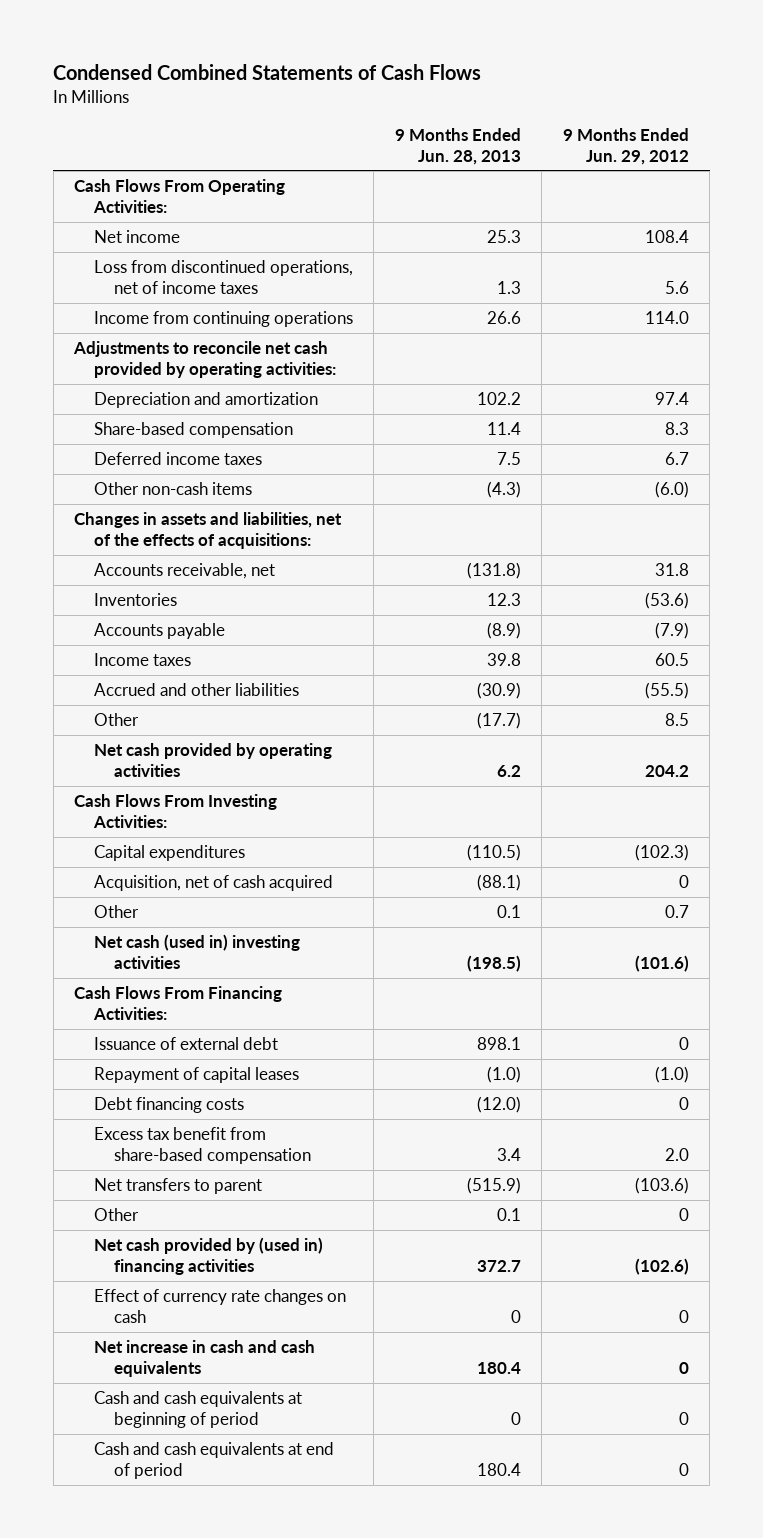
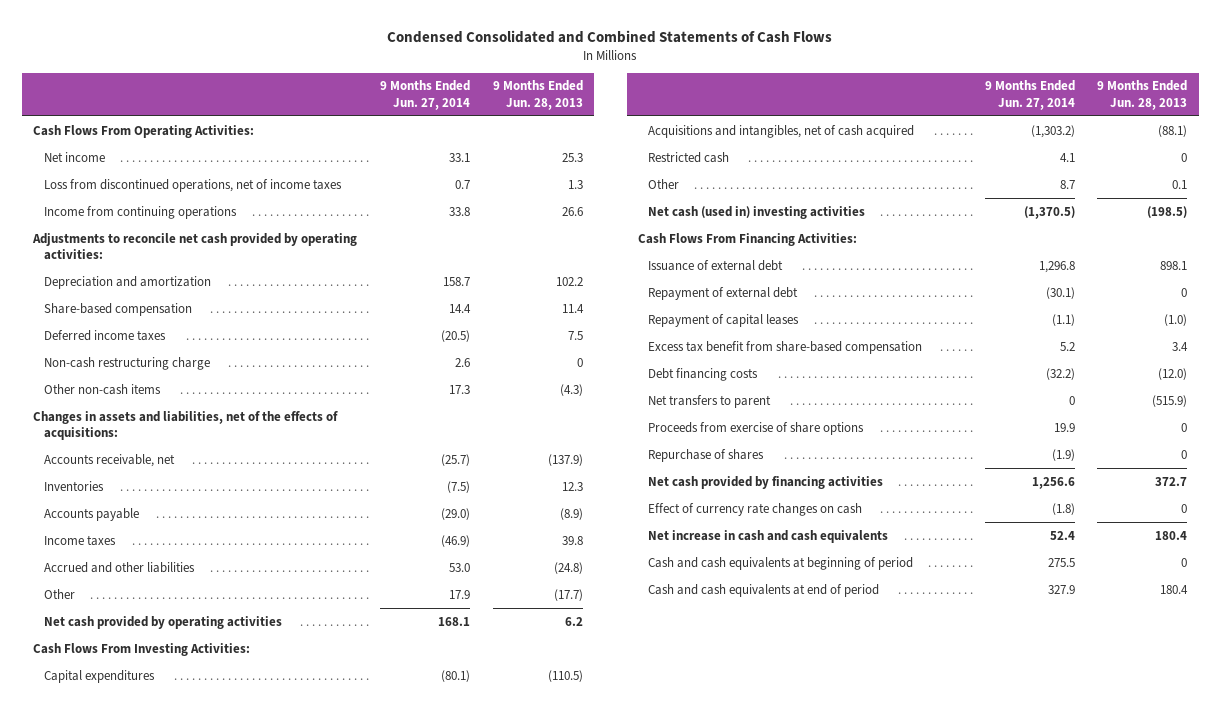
[53,63,482,80] Condensed Combined Statements of Cash Flows -> [387,30,833,44] Condensed Consolidated and Combined Statements of Cash Flows
[562,127,689,165] 9 Months Ended Jun. 29, 2012 -> none
none -> [379,80,470,110] 9 Months Ended Jun. 27, 2014
none -> [43,356,210,370] Non-cash restructuring charge
[466,561,521,579] (131.8) -> [547,453,583,466] (137.9)
[476,681,521,699] (30.9) -> [553,561,583,574] (24.8)
[93,874,333,891] Acquisition, net of cash acquired -> [648,124,915,138] Acquisitions and intangibles, net of cash acquired
none -> [648,151,730,163] Restricted cash
none -> [648,286,799,300] Repayment of external debt
[93,1096,244,1113] Debt financing costs -> [648,367,759,381] Debt financing costs
[93,1207,139,1221] Other -> none
none -> [648,421,865,435] Proceeds from exercise of share options
none -> [648,448,765,462] Repurchase of shares
[93,1236,323,1275] Net cash provided by (used in) financing activities -> [648,475,884,489] Net cash provided by financing activities

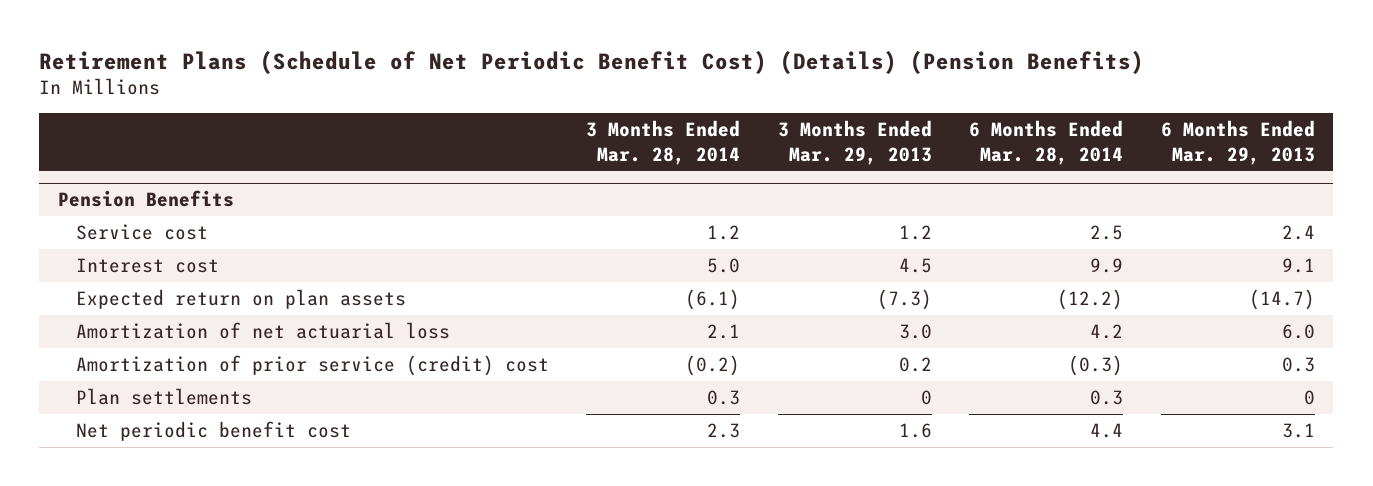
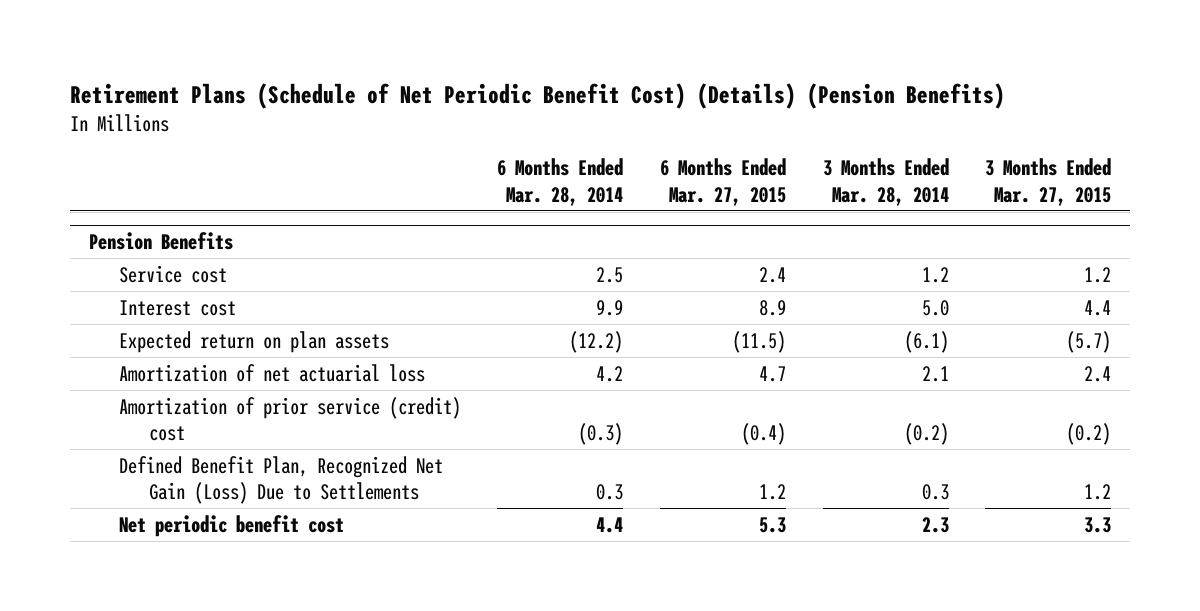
[777,120,932,165] 3 Months Ended Mar. 29, 2013 -> none
[1160,120,1315,165] 6 Months Ended Mar. 29, 2013 -> none
none -> [659,158,786,206] 6 Months Ended Mar. 27, 2015
none -> [985,158,1112,206] 3 Months Ended Mar. 27, 2015
[76,387,253,405] Plan settlements -> [118,455,443,504] Defined Benefit Plan, Recognized Net Gain (Loss) Due to Settlements

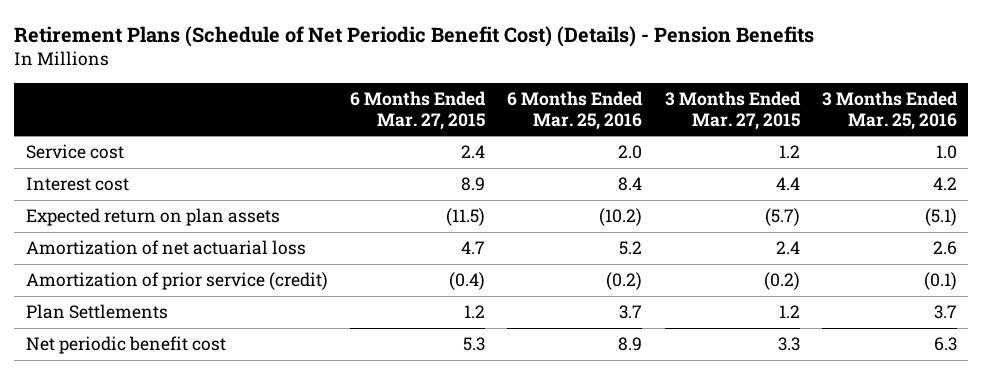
[70,82,1006,109] Retirement Plans (Schedule of Net Periodic Benefit Cost) (Details) (Pension Benefits) -> [14,25,815,47] Retirement Plans (Schedule of Net Periodic Benefit Cost) (Details) - Pension Benefits
[497,158,624,206] 6 Months Ended Mar. 28, 2014 -> none
[822,158,949,206] 3 Months Ended Mar. 28, 2014 -> none
none -> [507,90,644,130] 6 Months Ended Mar. 25, 2016
none -> [821,90,958,130] 3 Months Ended Mar. 25, 2016
[88,231,233,250] Pension Benefits -> none
[118,396,461,441] Amortization of prior service (credit) cost -> [25,272,328,291] Amortization of prior service (credit)
[118,455,443,504] Defined Benefit Plan, Recognized Net Gain (Loss) Due to Settlements -> [25,304,168,320] Plan Settlements

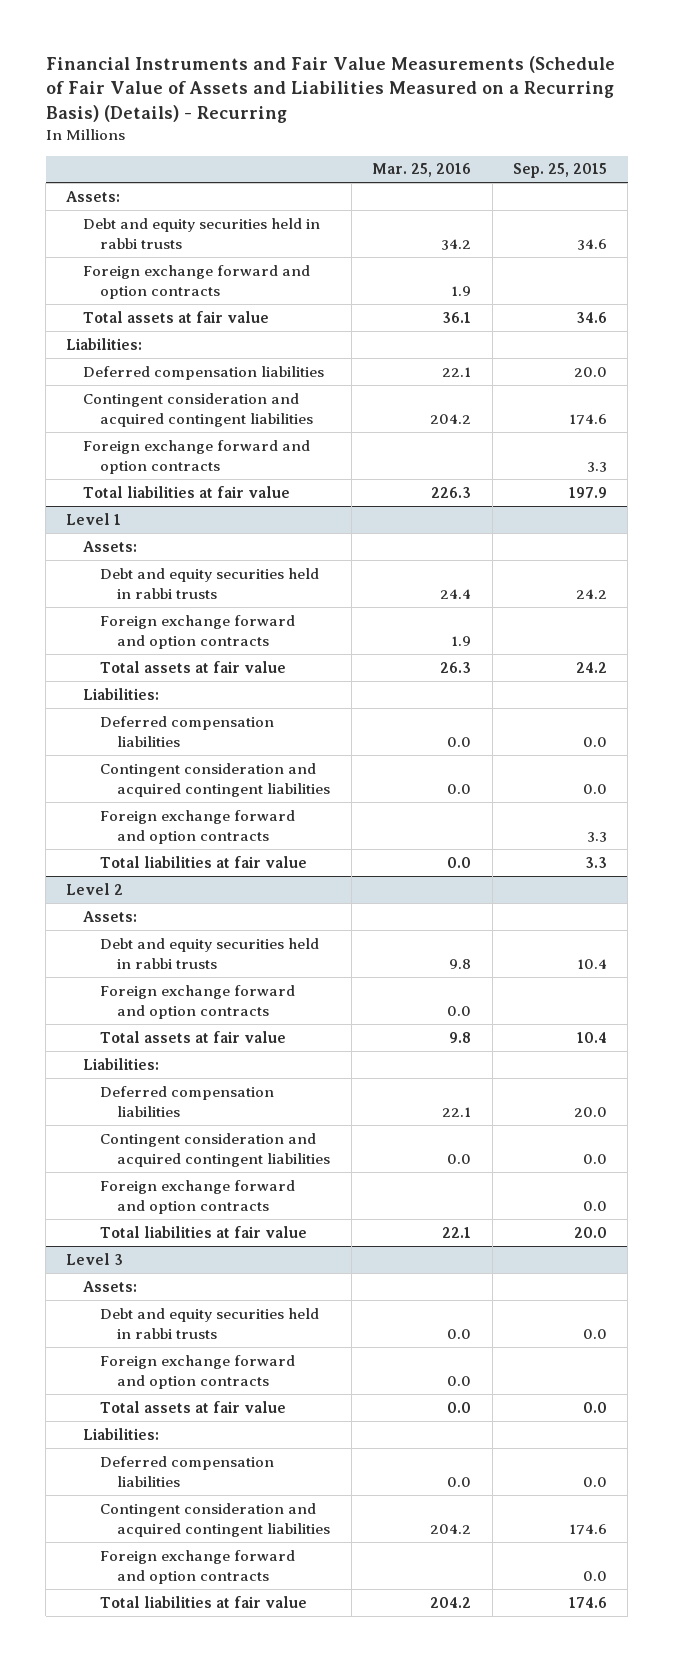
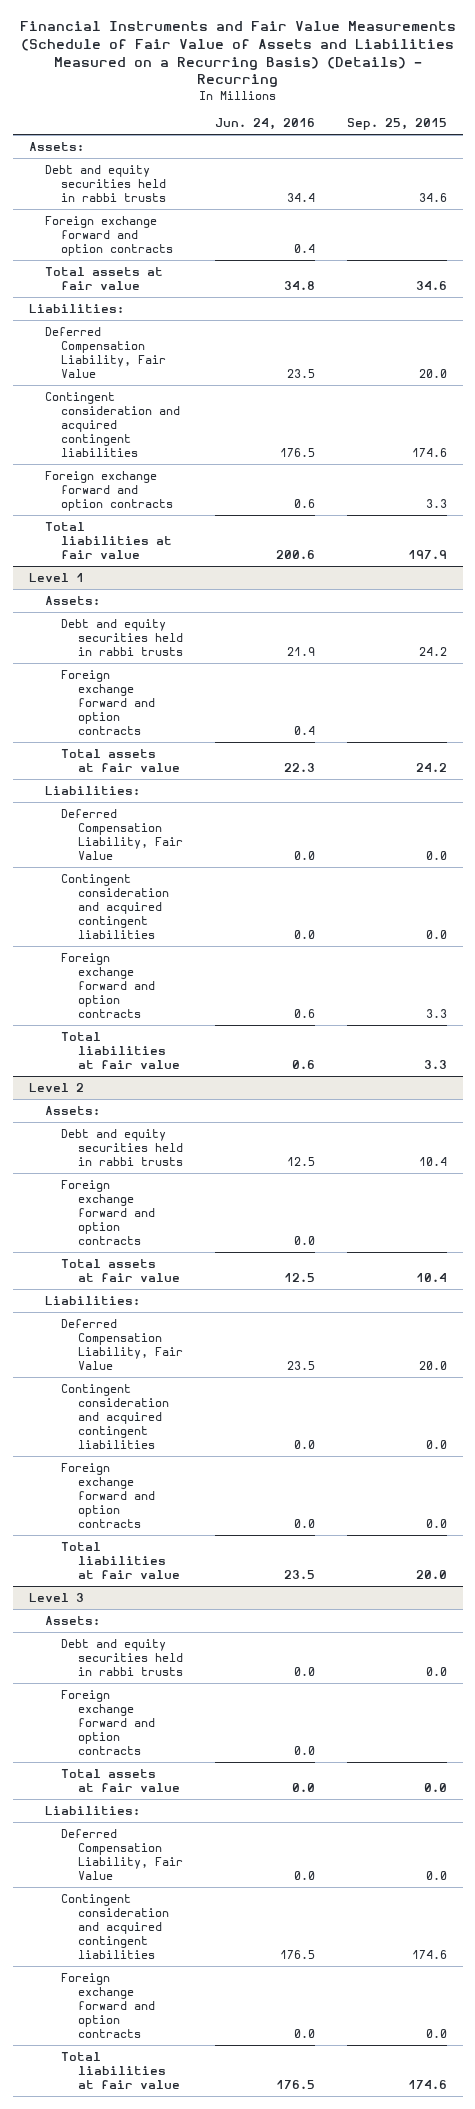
[372,163,472,178] Mar. 25, 2016 -> none
none -> [214,118,315,131] Jun. 24, 2016
[83,365,325,380] Deferred compensation liabilities -> none
none -> [45,326,167,378] Deferred Compensation Liability, Fair Value
[100,715,275,747] Deferred compensation liabilities -> none
none -> [61,808,183,860] Deferred Compensation Liability, Fair Value
[100,1085,275,1117] Deferred compensation liabilities -> none
none -> [61,1318,183,1370] Deferred Compensation Liability, Fair Value
[100,1455,275,1487] Deferred compensation liabilities -> none
none -> [61,1828,183,1880] Deferred Compensation Liability, Fair Value

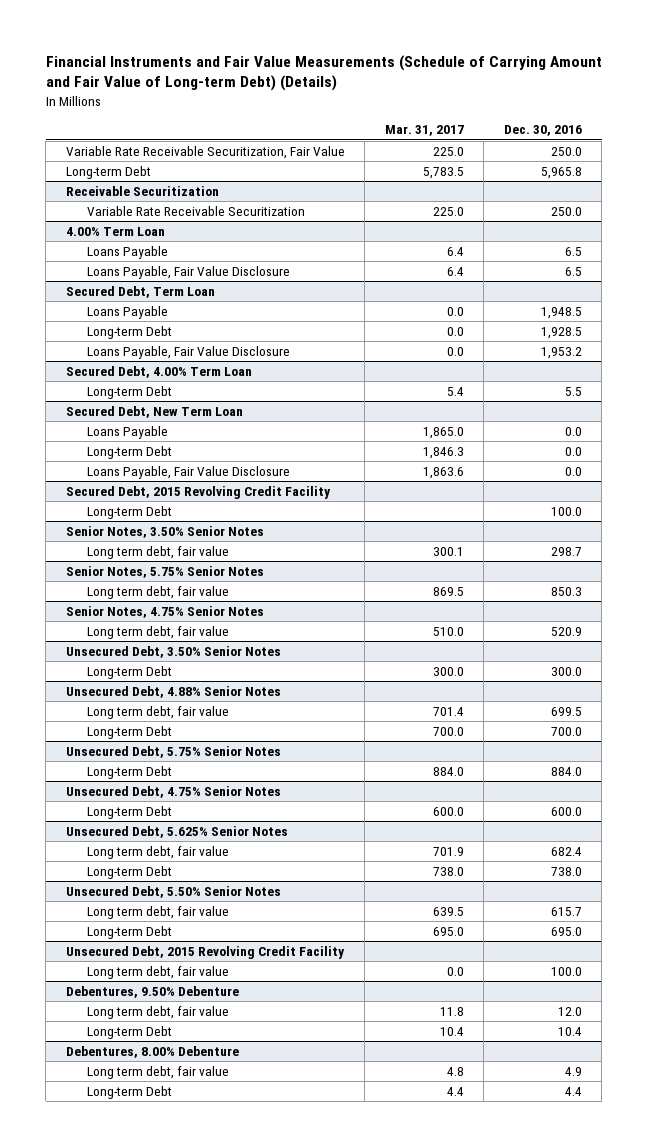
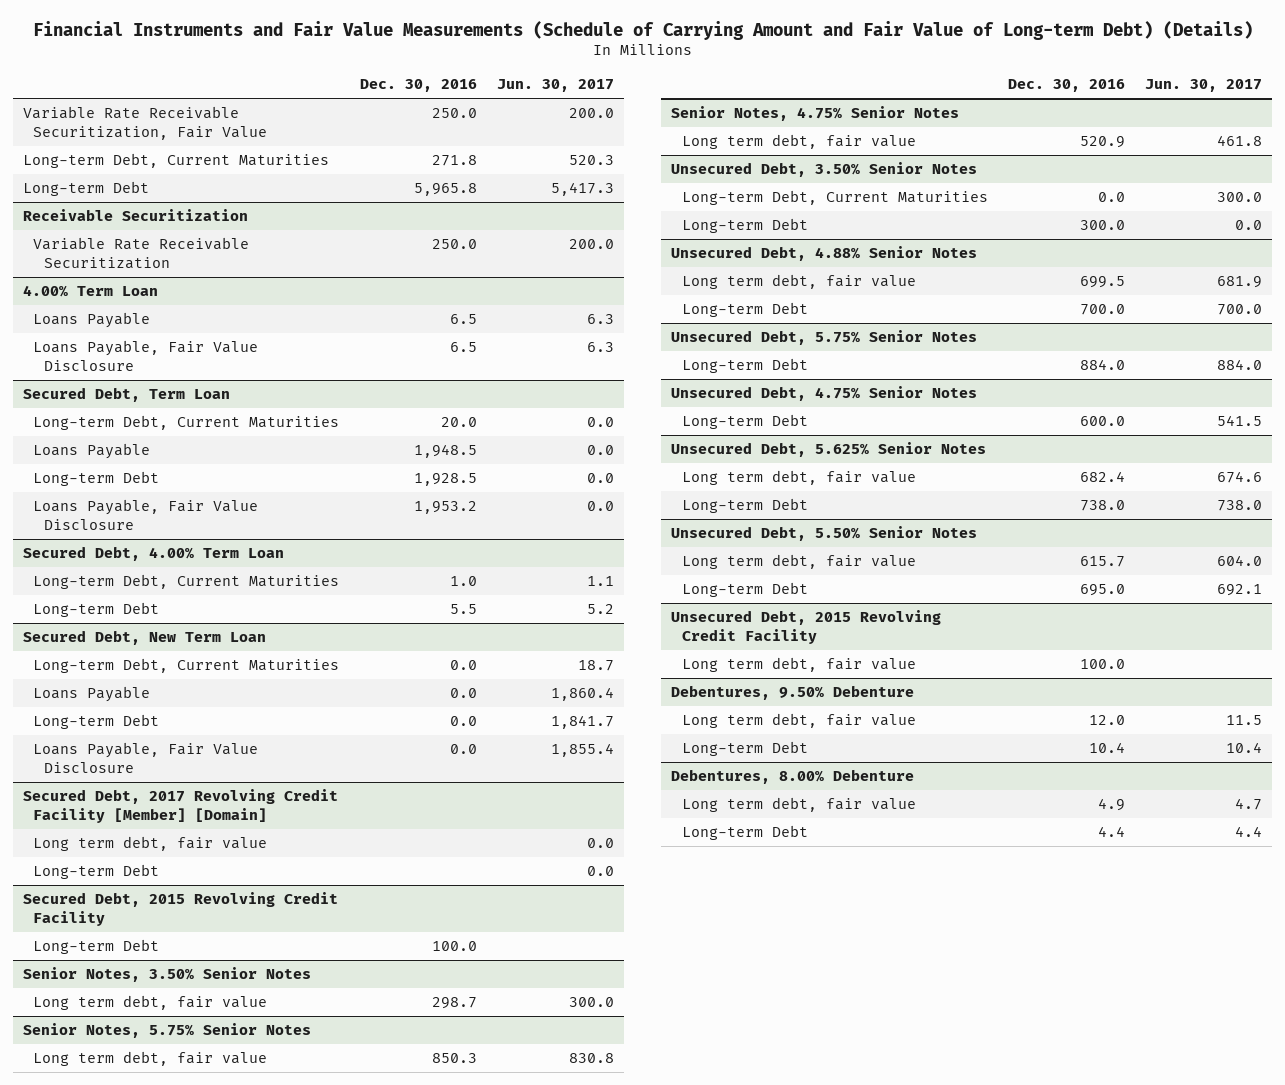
[384,125,464,137] Mar. 31, 2017 -> none
none -> [497,79,615,93] Jun. 30, 2017
none -> [23,153,330,169] Long-term Debt, Current Maturities
none -> [33,415,340,431] Long-term Debt, Current Maturities
none -> [33,574,340,590] Long-term Debt, Current Maturities
none -> [33,658,340,674] Long-term Debt, Current Maturities
none -> [23,789,339,824] Secured Debt, 2017 Revolving Credit Facility [Member] [Domain]
none -> [33,836,268,852] Long term debt, fair value
none -> [33,864,160,880] Long-term Debt
none -> [681,190,988,206] Long-term Debt, Current Maturities

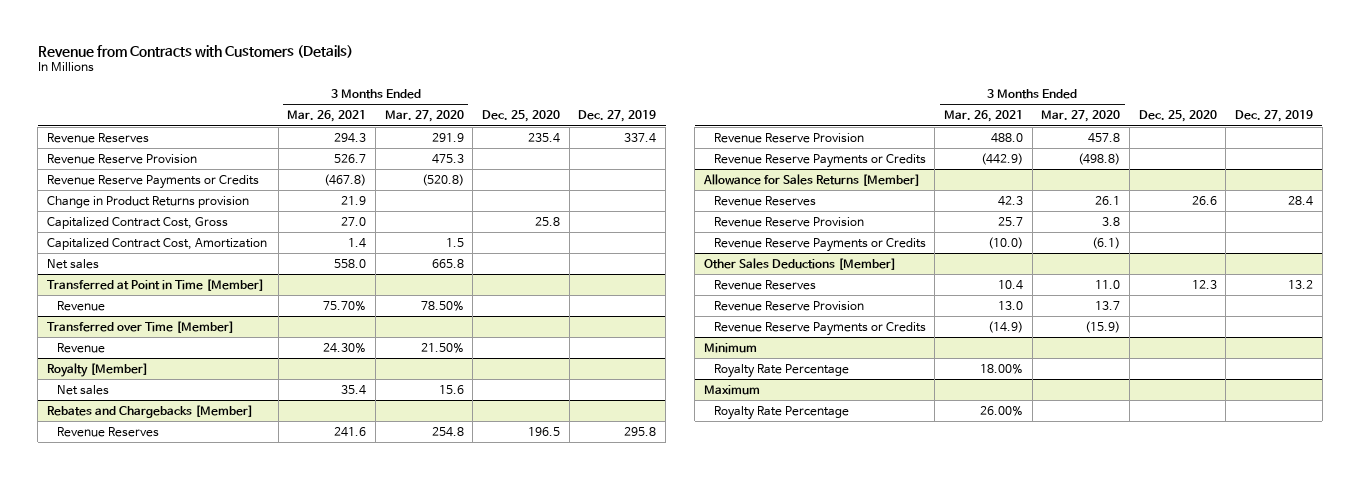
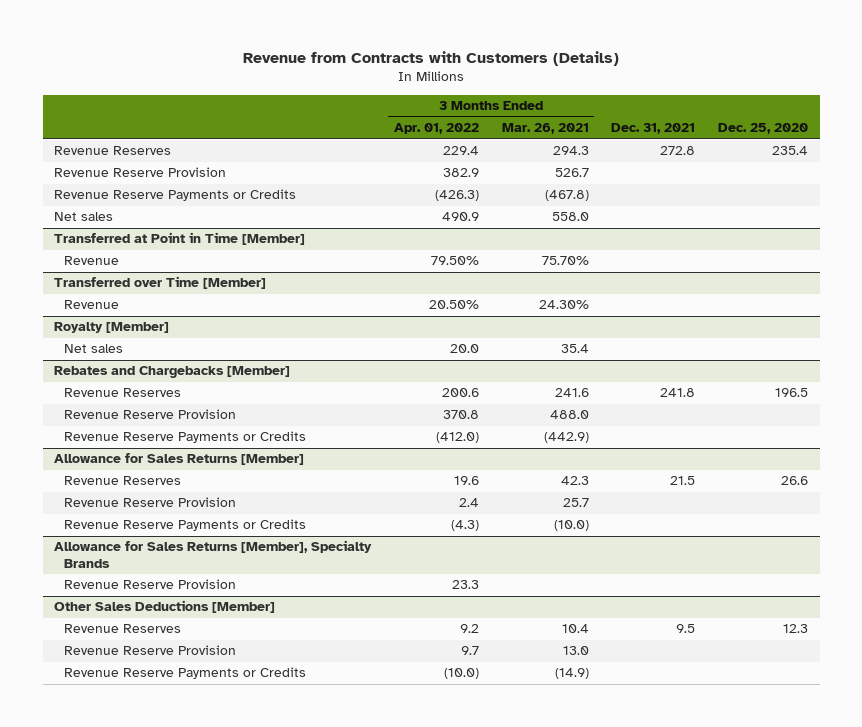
[384,110,464,123] Mar. 27, 2020 -> none
[578,110,657,123] Dec. 27, 2019 -> none
none -> [393,123,479,135] Apr. 01, 2022
none -> [611,123,696,135] Dec. 31, 2021
[47,195,250,208] Change in Product Returns provision -> none
[47,216,229,229] Capitalized Contract Cost, Gross -> none
[47,237,268,250] Capitalized Contract Cost, Amortization -> none
none -> [54,540,373,568] Allowance for Sales Returns [Member], Specialty Brands
none -> [64,579,237,590] Revenue Reserve Provision
[703,342,757,353] Minimum -> none
[713,363,849,378] Royalty Rate Percentage -> none
[703,384,760,395] Maximum -> none
[713,405,849,420] Royalty Rate Percentage -> none

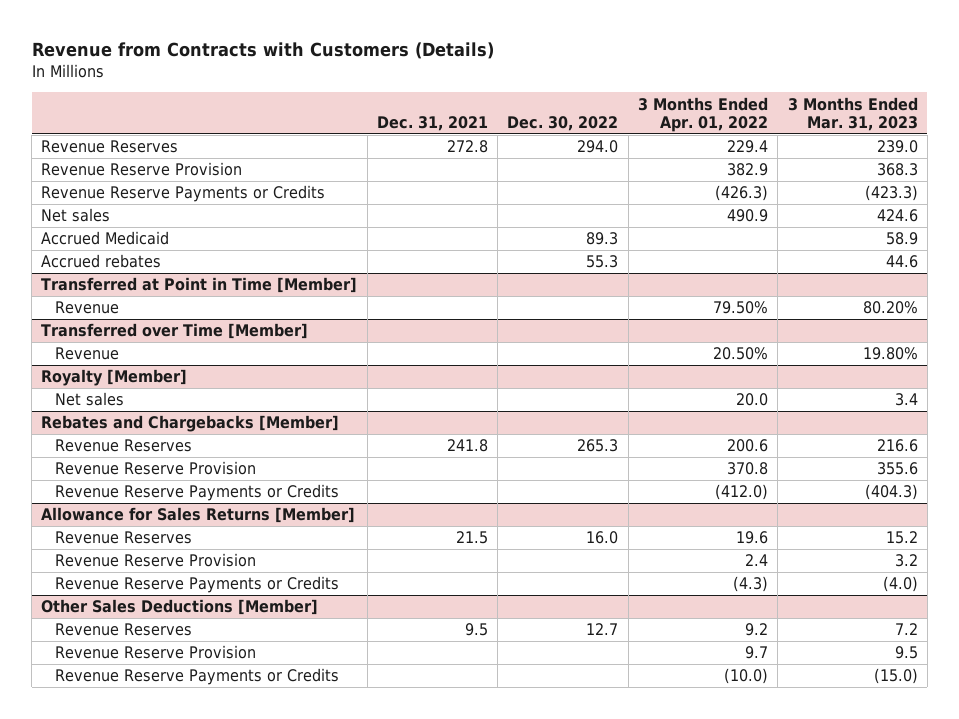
[501,123,589,135] Mar. 26, 2021 -> none
[718,123,809,135] Dec. 25, 2020 -> none
none -> [507,115,619,131] Dec. 30, 2022
none -> [787,96,918,131] 3 Months Ended Mar. 31, 2023
none -> [41,231,170,246] Accrued Medicaid
none -> [41,254,162,269] Accrued rebates
[54,540,373,568] Allowance for Sales Returns [Member], Specialty Brands -> none
[64,579,237,590] Revenue Reserve Provision -> none

